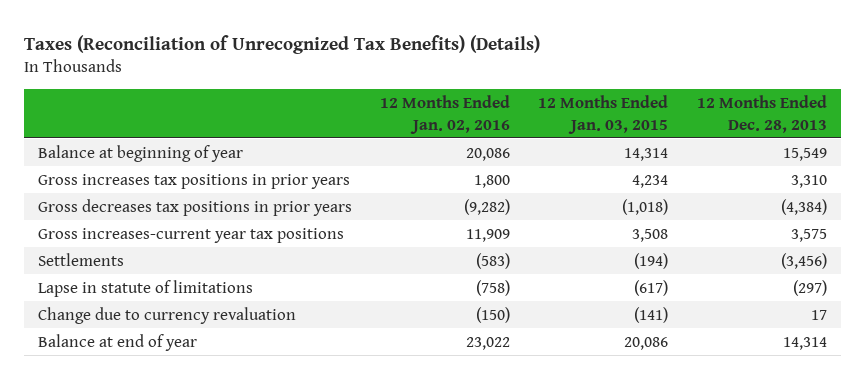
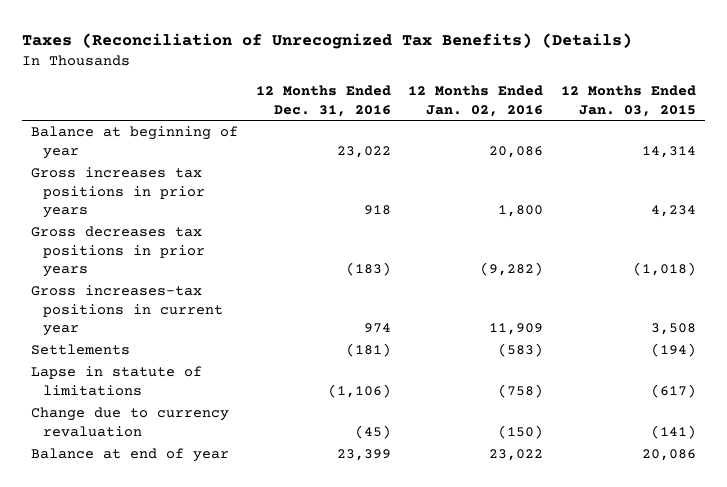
[696,94,827,133] 12 Months Ended Dec. 28, 2013 -> none
none -> [255,85,391,117] 12 Months Ended Dec. 31, 2016
[37,227,344,243] Gross increases-current year tax positions -> [30,285,224,337] Gross increases-tax positions in current year

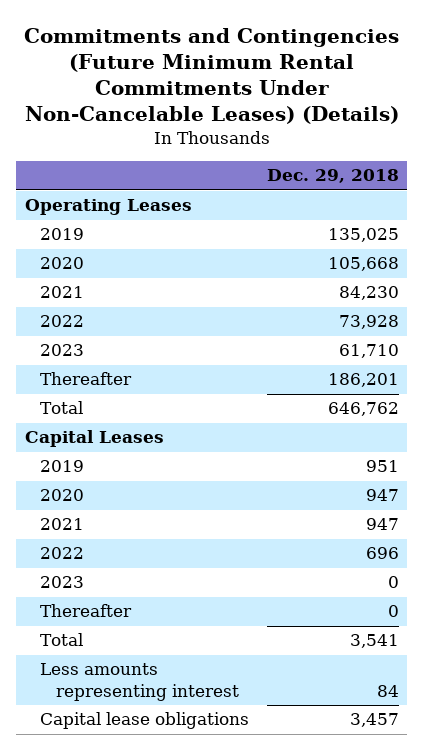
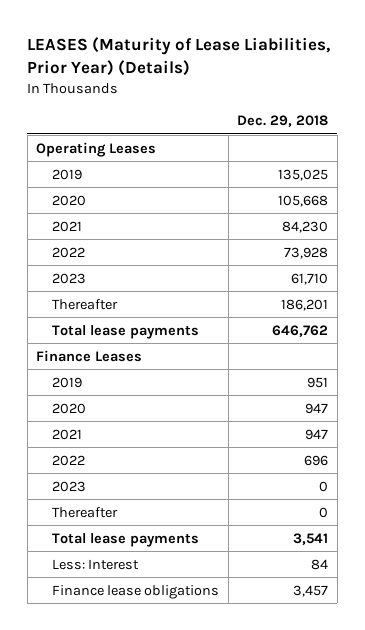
[23,27,399,125] Commitments and Contingencies (Future Minimum Rental Commitments Under Non-Cancelable Leases) (Details) -> [27,37,331,76] LEASES (Maturity of Lease Liabilities, Prior Year) (Details)
[40,401,84,415] Total -> [52,324,200,339] Total lease payments
[25,430,165,448] Capital Leases -> [36,349,143,362] Finance Leases
[40,633,84,647] Total -> [52,532,200,547] Total lease payments
[40,663,239,701] Less amounts representing interest -> [52,558,140,570] Less: Interest
[40,712,250,730] Capital lease obligations -> [52,584,220,599] Finance lease obligations

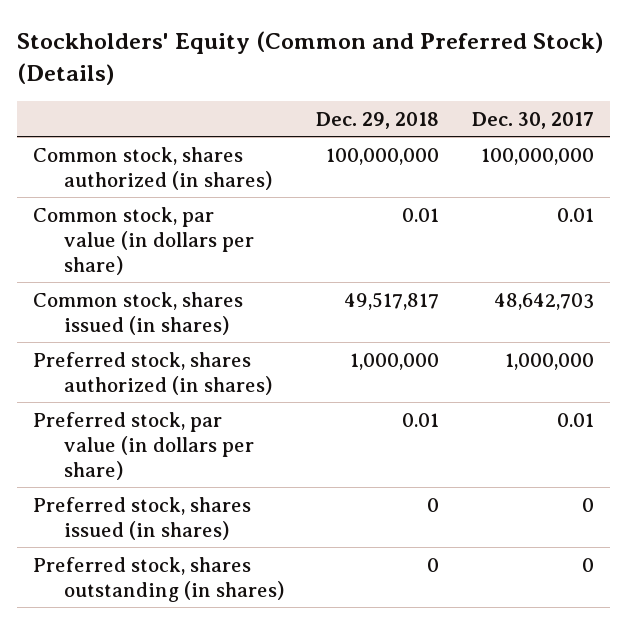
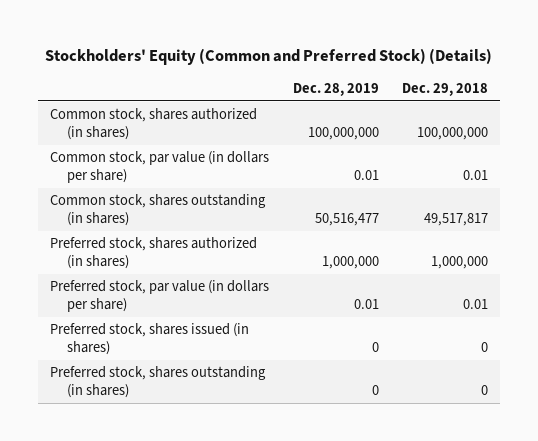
[471,111,594,129] Dec. 30, 2017 -> none
none -> [292,82,379,96] Dec. 28, 2019
[33,291,244,335] Common stock, shares issued (in shares) -> [50,194,267,227] Common stock, shares outstanding (in shares)

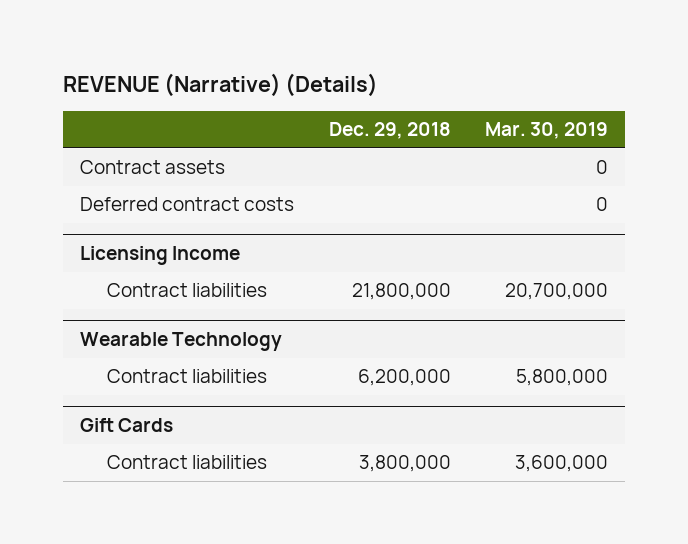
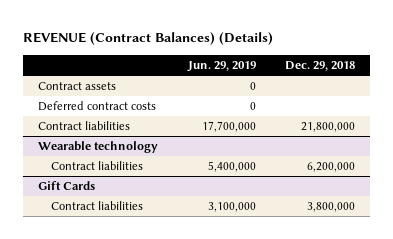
[62,72,378,97] REVENUE (Narrative) (Details) -> [23,32,274,46] REVENUE (Contract Balances) (Details)
[485,122,609,140] Mar. 30, 2019 -> none
none -> [186,60,256,72] Jun. 29, 2019
[79,246,240,266] Licensing Income -> none
[79,332,282,352] Wearable Technology -> [37,141,158,154] Wearable technology

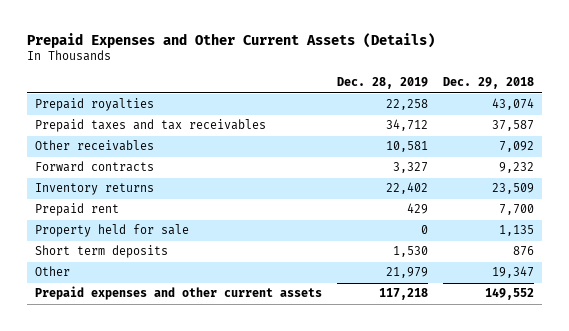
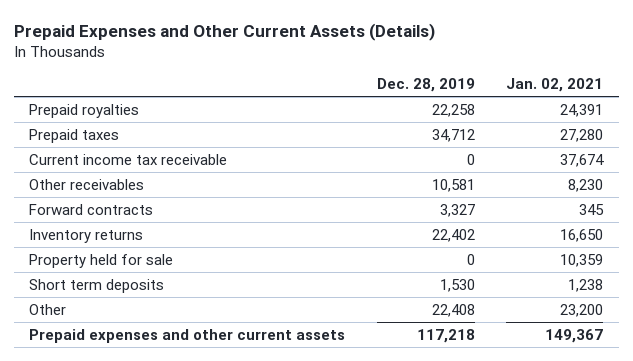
[443,77,535,90] Dec. 29, 2018 -> none
none -> [506,78,604,93] Jan. 02, 2021
[34,119,266,133] Prepaid taxes and tax receivables -> [29,128,120,143] Prepaid taxes
none -> [29,153,228,165] Current income tax receivable
[34,203,119,217] Prepaid rent -> none
[385,267,428,279] 21,979 -> [431,303,475,317] 22,408

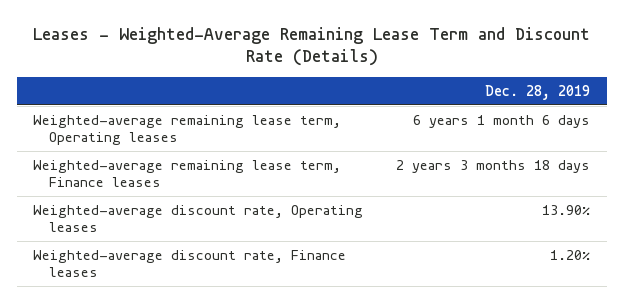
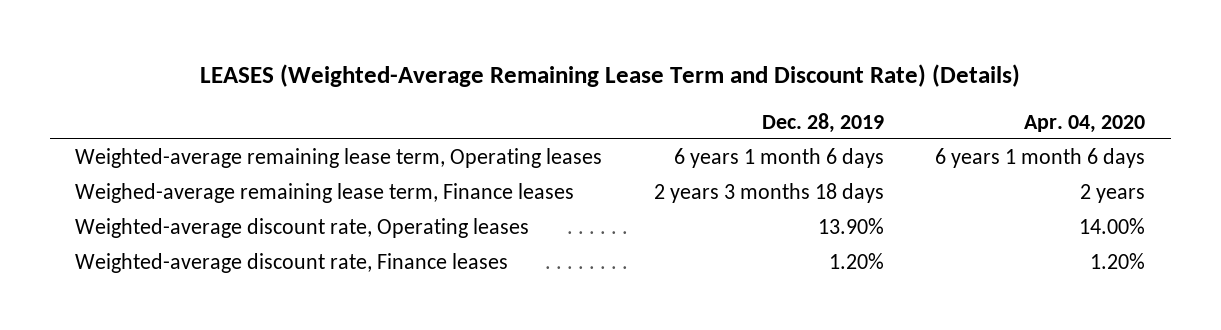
[32,26,590,67] Leases - Weighted-Average Remaining Lease Term and Discount Rate (Details) -> [200,63,1021,87] LEASES (Weighted-Average Remaining Lease Term and Discount Rate) (Details)
none -> [1024,114,1146,133] Apr. 04, 2020
[33,159,342,188] Weighted-average remaining lease term, Finance leases -> [75,183,575,204] Weighed-average remaining lease term, Finance leases

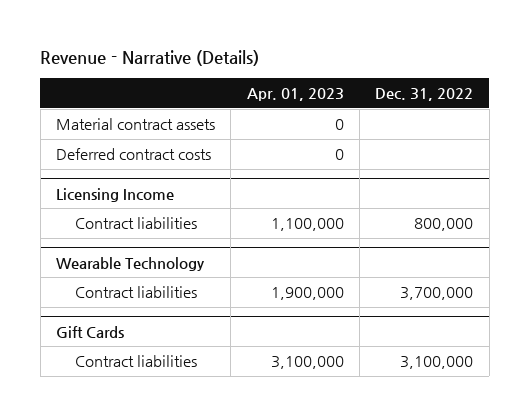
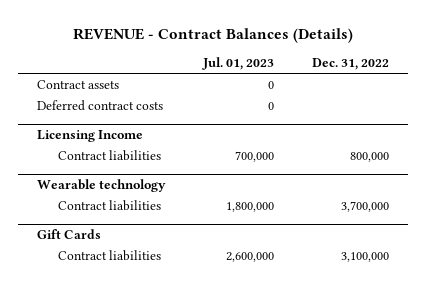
[40,50,260,67] Revenue - Narrative (Details) -> [72,28,353,44] REVENUE - Contract Balances (Details)
[246,87,344,101] Apr. 01, 2023 -> none
none -> [202,57,275,71] Jul. 01, 2023
[56,118,216,131] Material contract assets -> [36,79,119,89] Contract assets
[56,256,206,271] Wearable Technology -> [36,178,166,192] Wearable technology

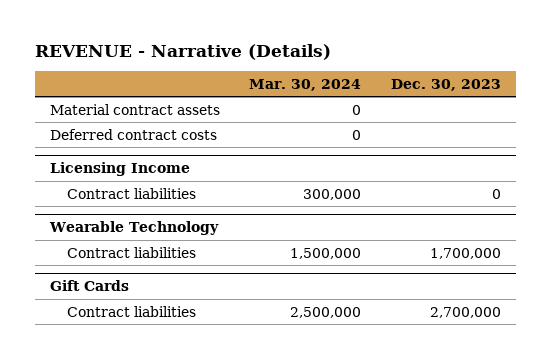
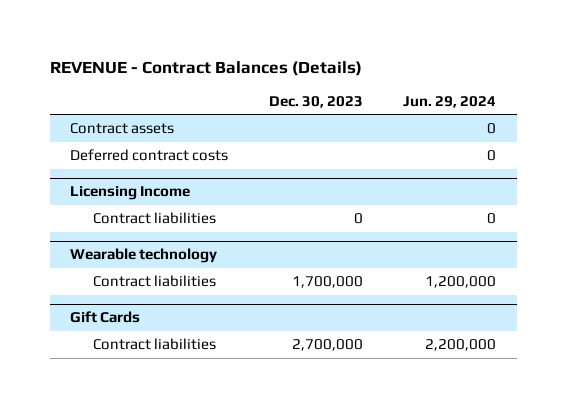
[34,43,331,60] REVENUE - Narrative (Details) -> [49,60,362,76] REVENUE - Contract Balances (Details)
[249,78,362,91] Mar. 30, 2024 -> none
none -> [403,95,497,108] Jun. 29, 2024
[49,103,220,115] Material contract assets -> [70,123,175,135] Contract assets
[48,221,219,236] Wearable Technology -> [70,248,218,264] Wearable technology

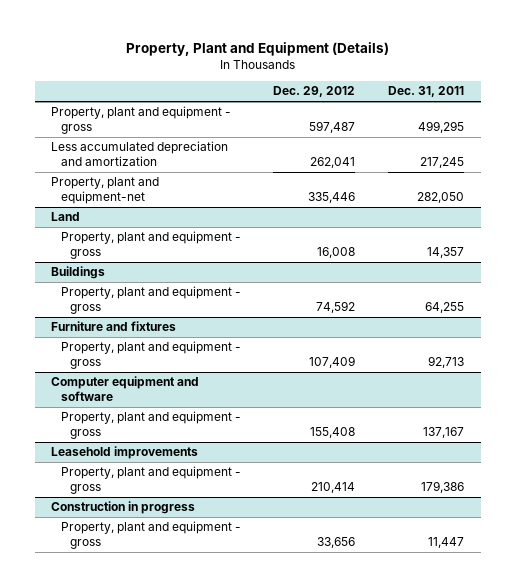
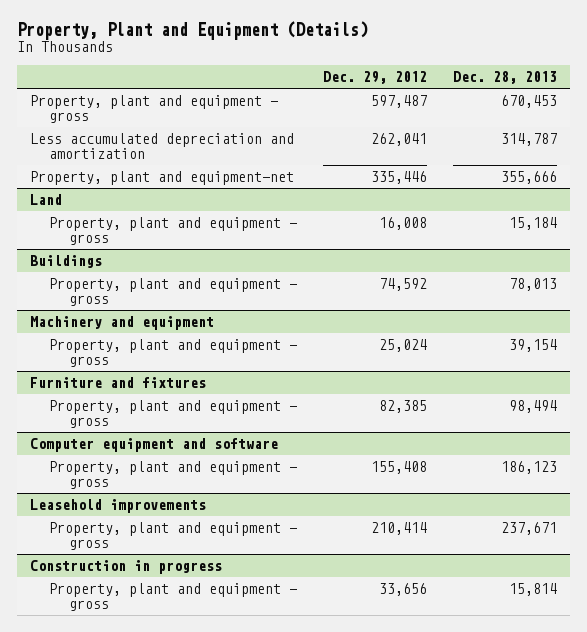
[388,86,465,98] Dec. 31, 2011 -> none
none -> [452,71,557,85] Dec. 28, 2013
none -> [29,316,214,331] Machinery and equipment
none -> [49,339,298,368] Property, plant and equipment - gross
[309,355,356,368] 107,409 -> [379,400,428,414] 82,385

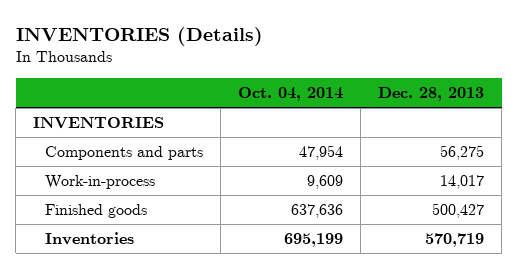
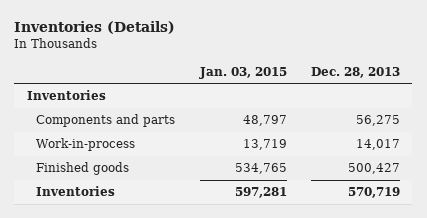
[15,26,263,46] INVENTORIES (Details) -> [14,21,176,35] Inventories (Details)
[238,87,344,102] Oct. 04, 2014 -> none
none -> [198,66,287,79] Jan. 03, 2015
[33,116,165,129] INVENTORIES -> [26,90,106,101] Inventories

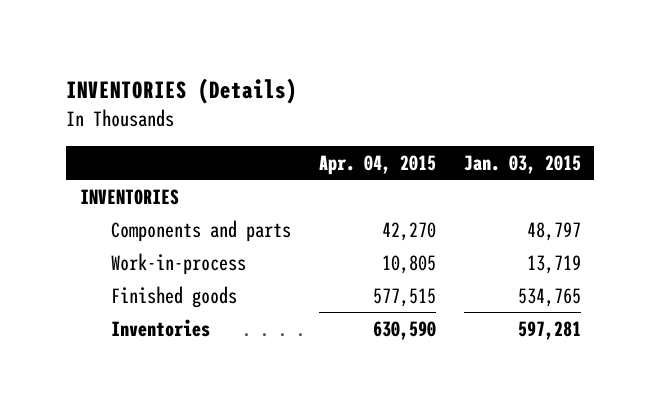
[14,21,176,35] Inventories (Details) -> [65,77,297,104] INVENTORIES (Details)
[311,66,401,78] Dec. 28, 2013 -> none
none -> [318,154,436,175] Apr. 04, 2015
[26,90,106,101] Inventories -> [79,188,179,205] INVENTORIES

